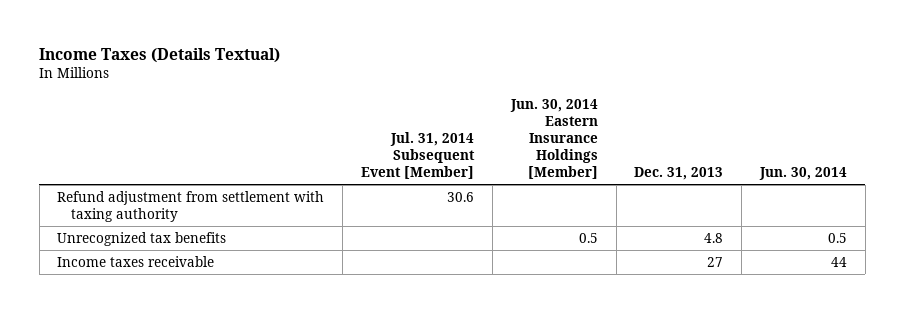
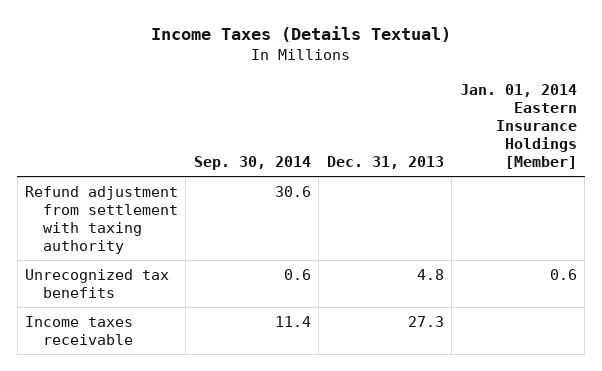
[361,132,476,180] Jul. 31, 2014 Subsequent Event [Member] -> none
[509,99,598,180] Jun. 30, 2014 Eastern Insurance Holdings [Member] -> none
[759,167,848,181] Jun. 30, 2014 -> none
none -> [193,156,311,171] Sep. 30, 2014
none -> [459,84,577,170] Jan. 01, 2014 Eastern Insurance Holdings [Member]
[707,257,724,268] 27 -> [407,315,444,327] 27.3

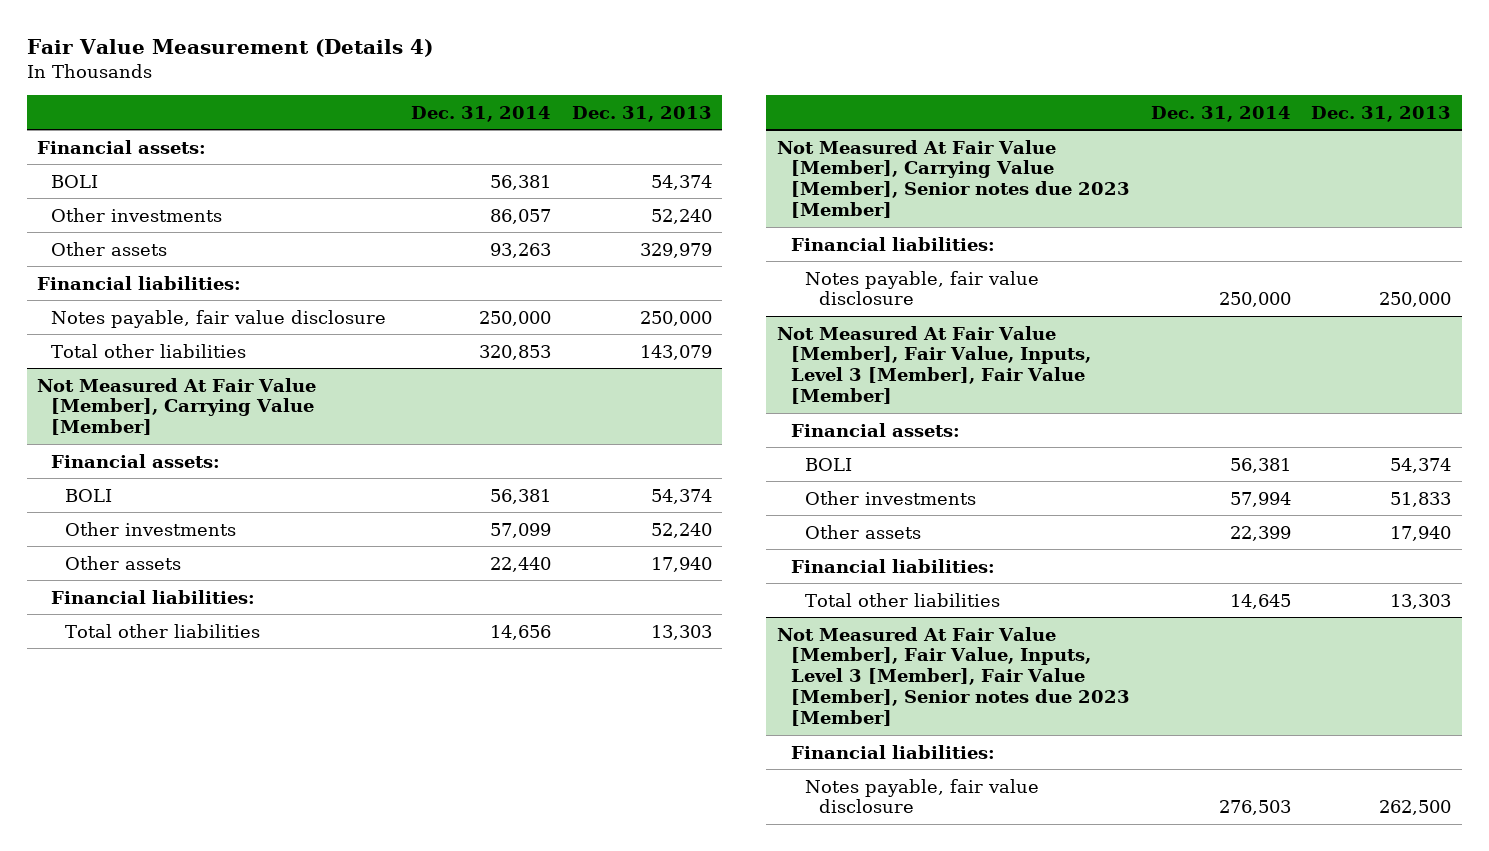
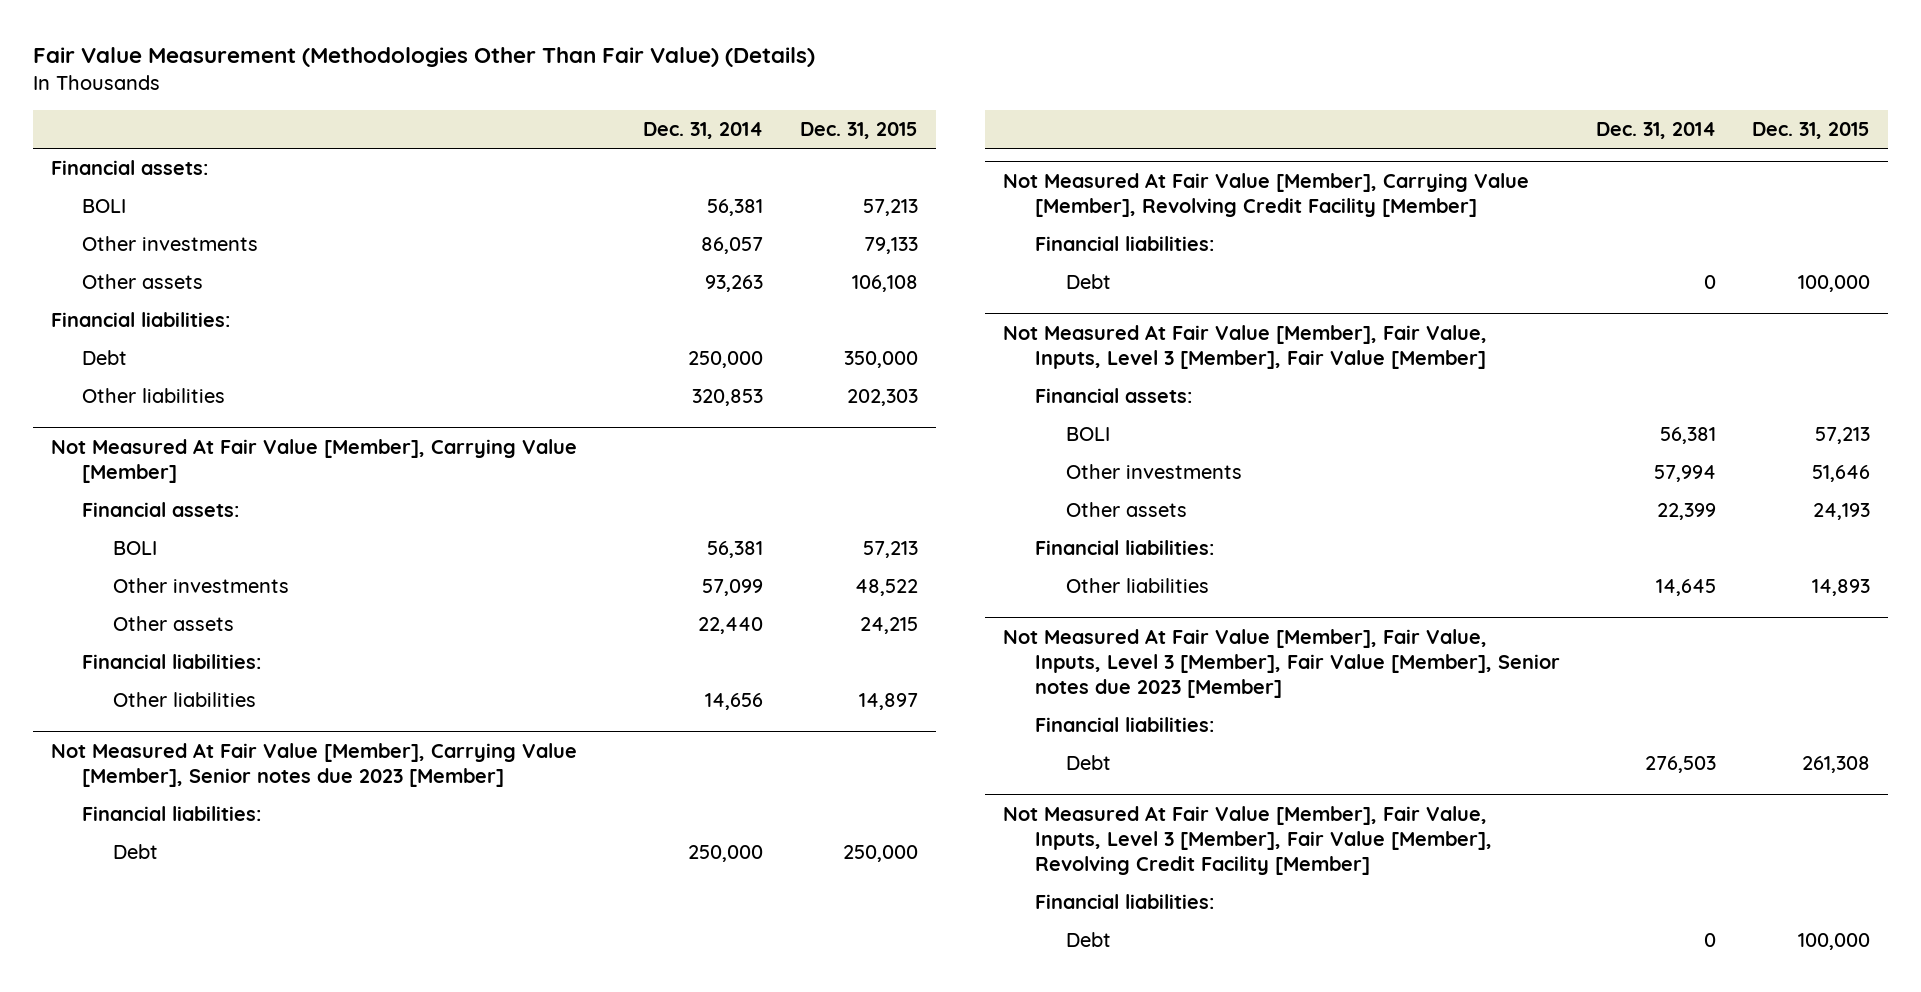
[26,38,433,57] Fair Value Measurement (Details 4) -> [32,47,815,68] Fair Value Measurement (Methodologies Other Than Fair Value) (Details)
[571,105,712,122] Dec. 31, 2013 -> none
none -> [799,121,918,139] Dec. 31, 2015
[51,309,387,328] Notes payable, fair value disclosure -> none
none -> [82,350,128,366] Debt
[51,343,247,358] Total other liabilities -> [82,388,226,404] Other liabilities
[65,623,261,638] Total other liabilities -> [113,692,257,708] Other liabilities
[804,270,1039,306] Notes payable, fair value disclosure -> none
none -> [113,844,159,860] Debt
none -> [1003,172,1530,217] Not Measured At Fair Value [Member], Carrying Value [Member], Revolving Credit Facility [Member]
none -> [1034,236,1214,252] Financial liabilities:
none -> [1065,274,1111,290] Debt
[804,592,1000,607] Total other liabilities -> [1065,578,1209,594] Other liabilities
[804,778,1039,814] Notes payable, fair value disclosure -> [1065,755,1111,771] Debt
none -> [1003,805,1492,875] Not Measured At Fair Value [Member], Fair Value, Inputs, Level 3 [Member], Fair Value [Member], Revolving Credit Facility [Member]
none -> [1034,894,1214,910] Financial liabilities:
none -> [1065,932,1111,948] Debt

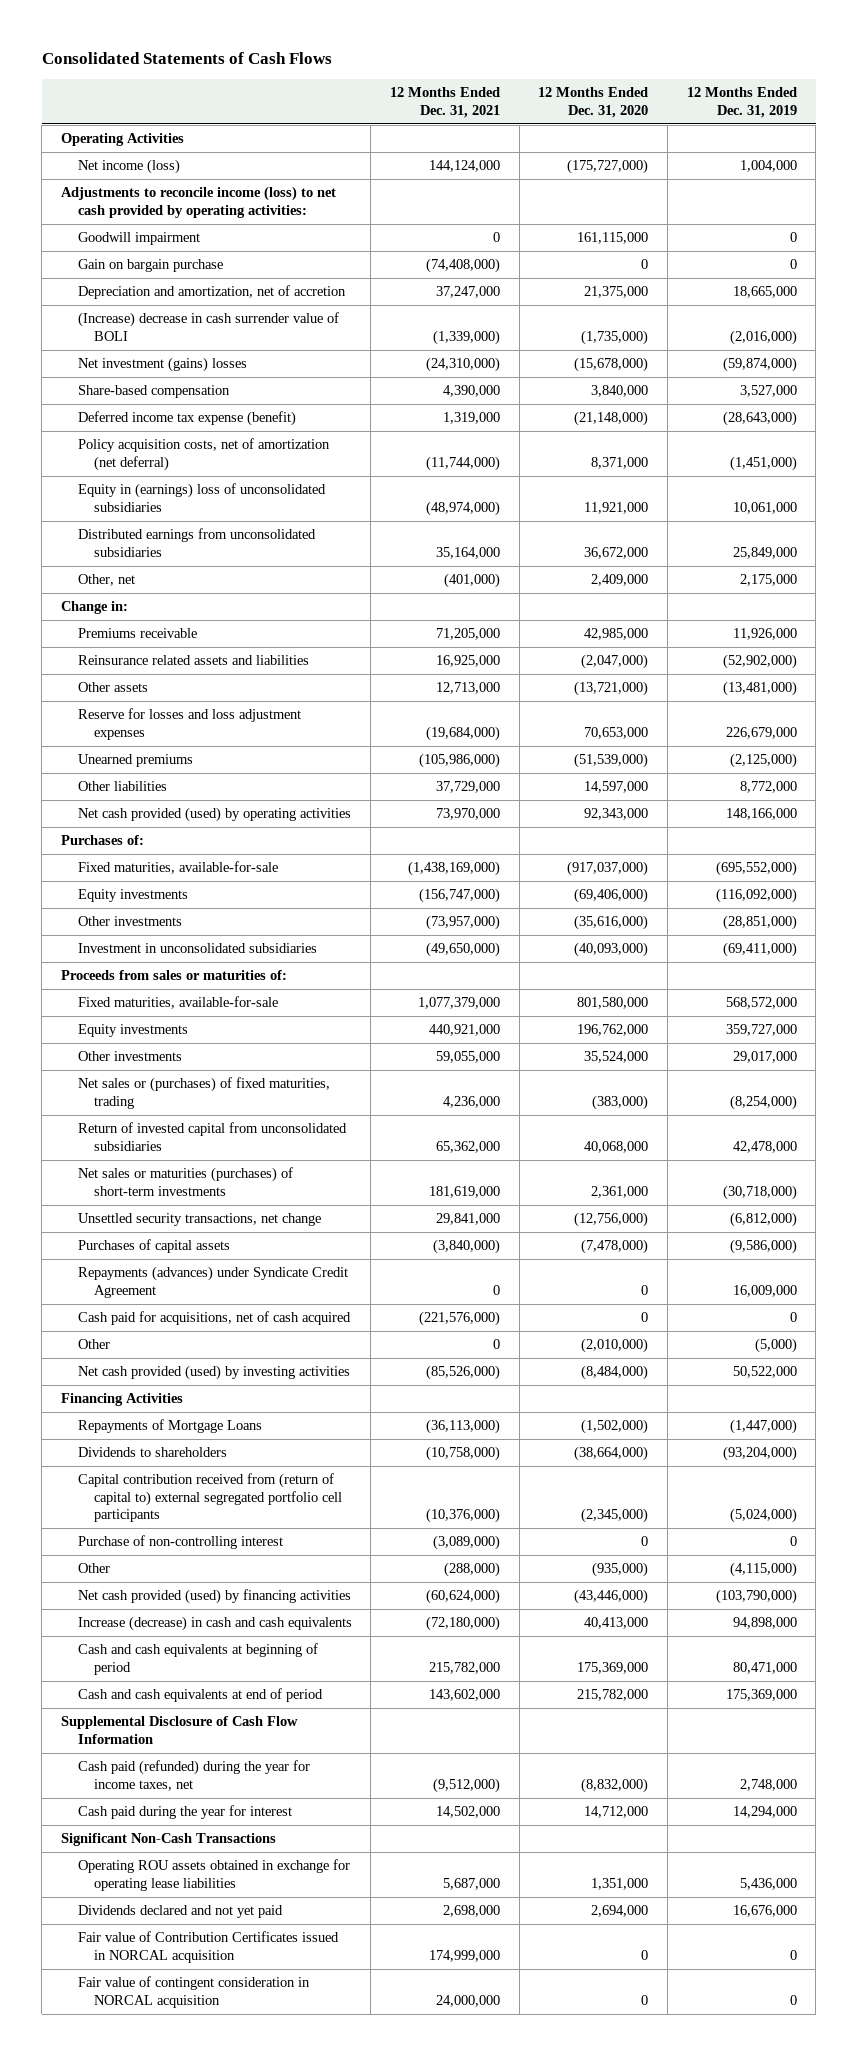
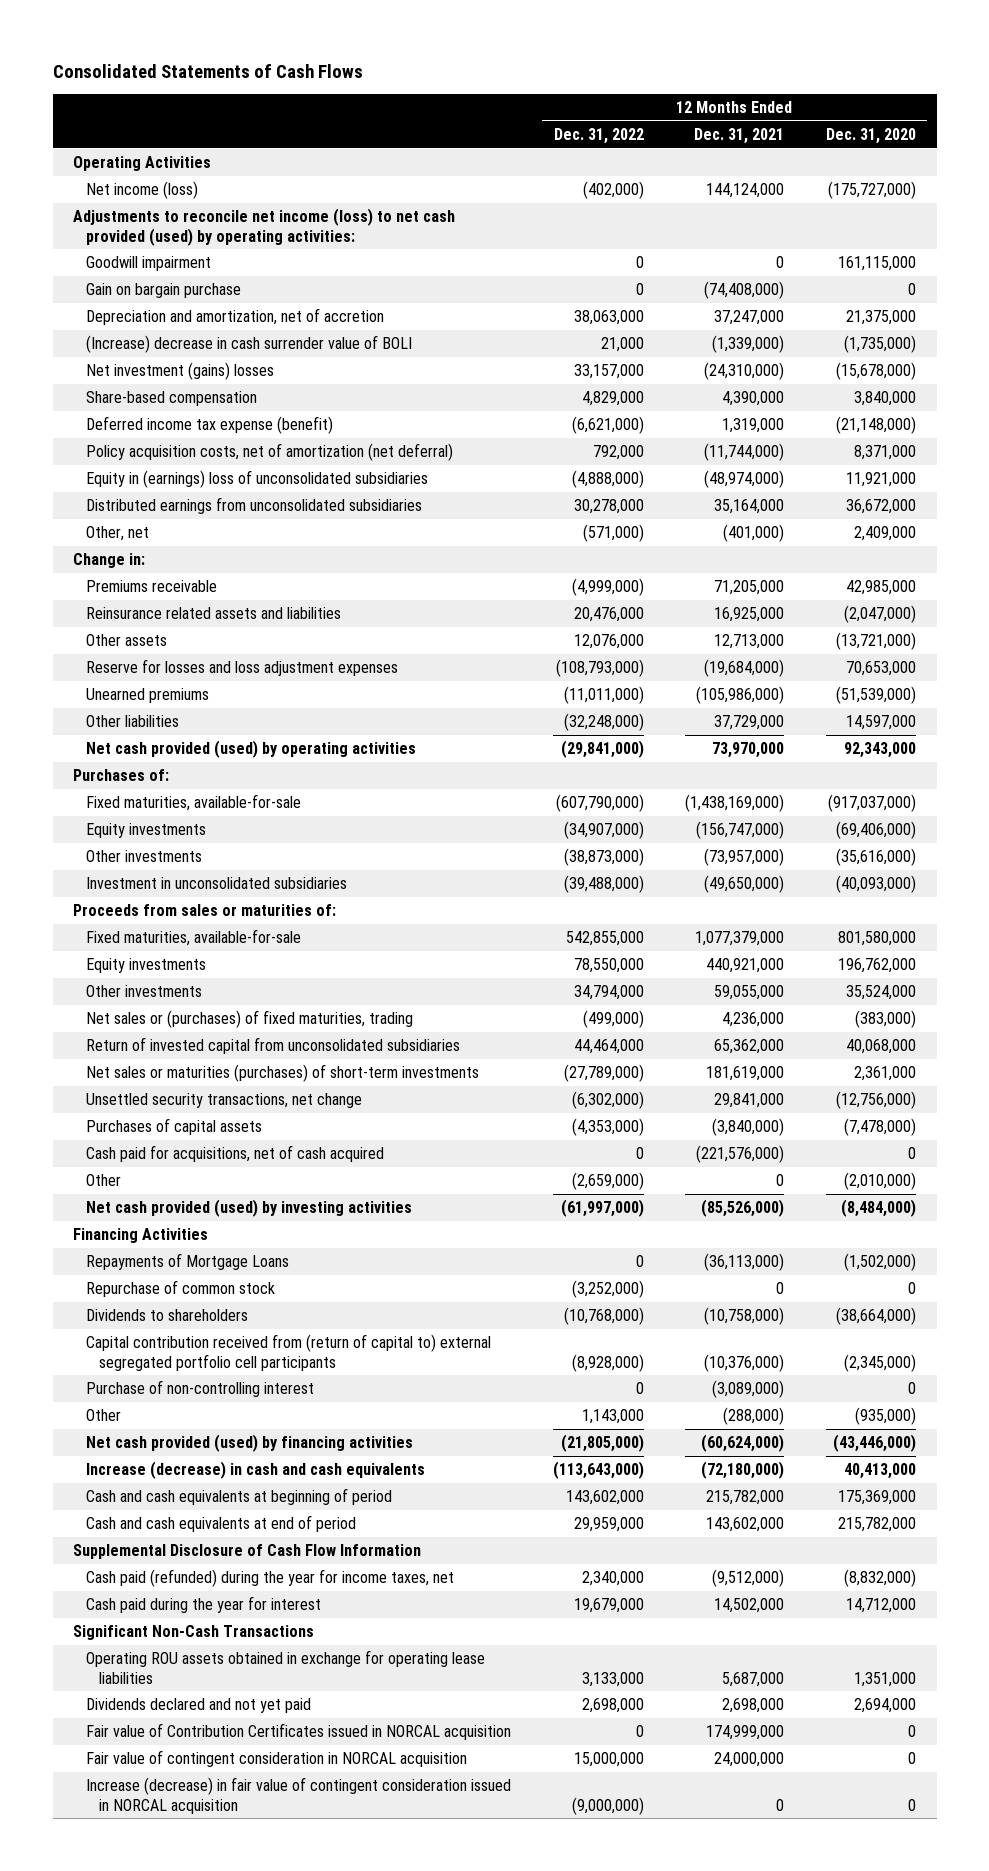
[686,87,797,118] 12 Months Ended Dec. 31, 2019 -> none
none -> [553,127,644,144] Dec. 31, 2022
[60,186,336,218] Adjustments to reconcile income (loss) to net cash provided by operating activities: -> [73,208,456,246] Adjustments to reconcile net income (loss) to net cash provided (used) by operating activities:
[77,1266,348,1298] Repayments (advances) under Syndicate Credit Agreement -> none
none -> [86,1280,276,1298] Repurchase of common stock
none -> [86,1777,512,1814] Increase (decrease) in fair value of contingent consideration issued in NORCAL acquisition

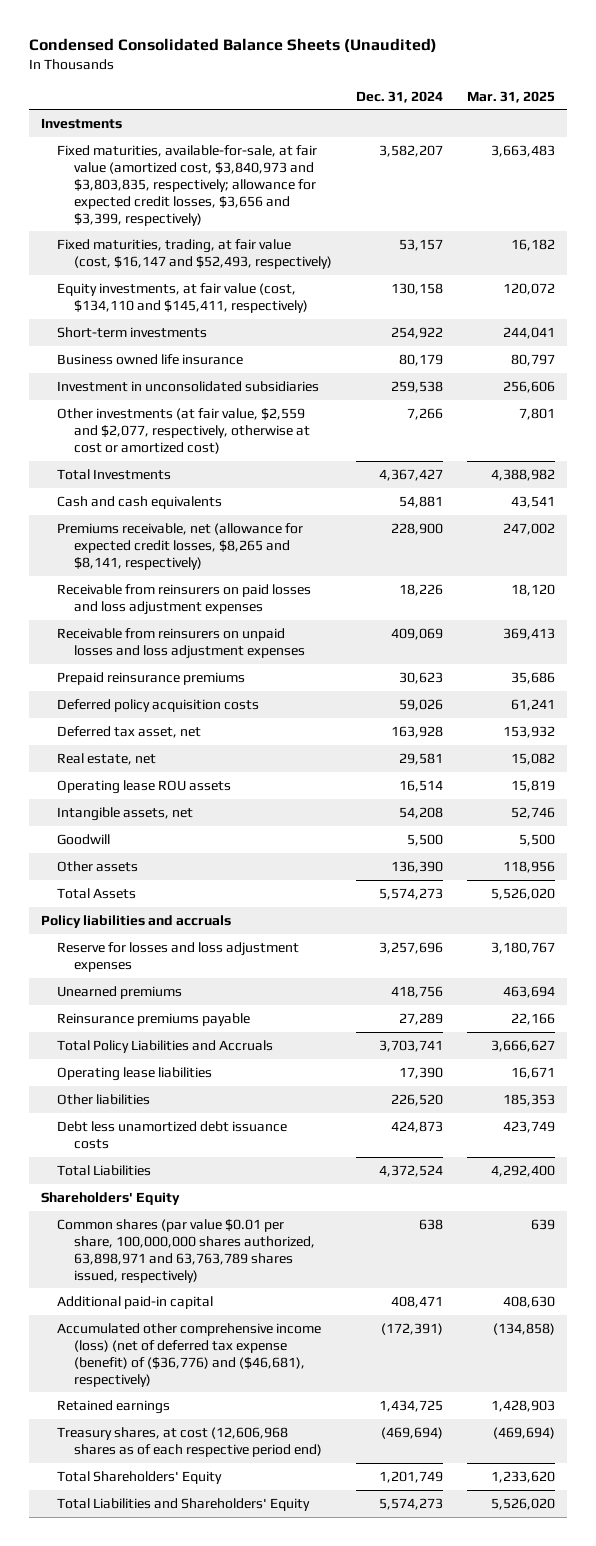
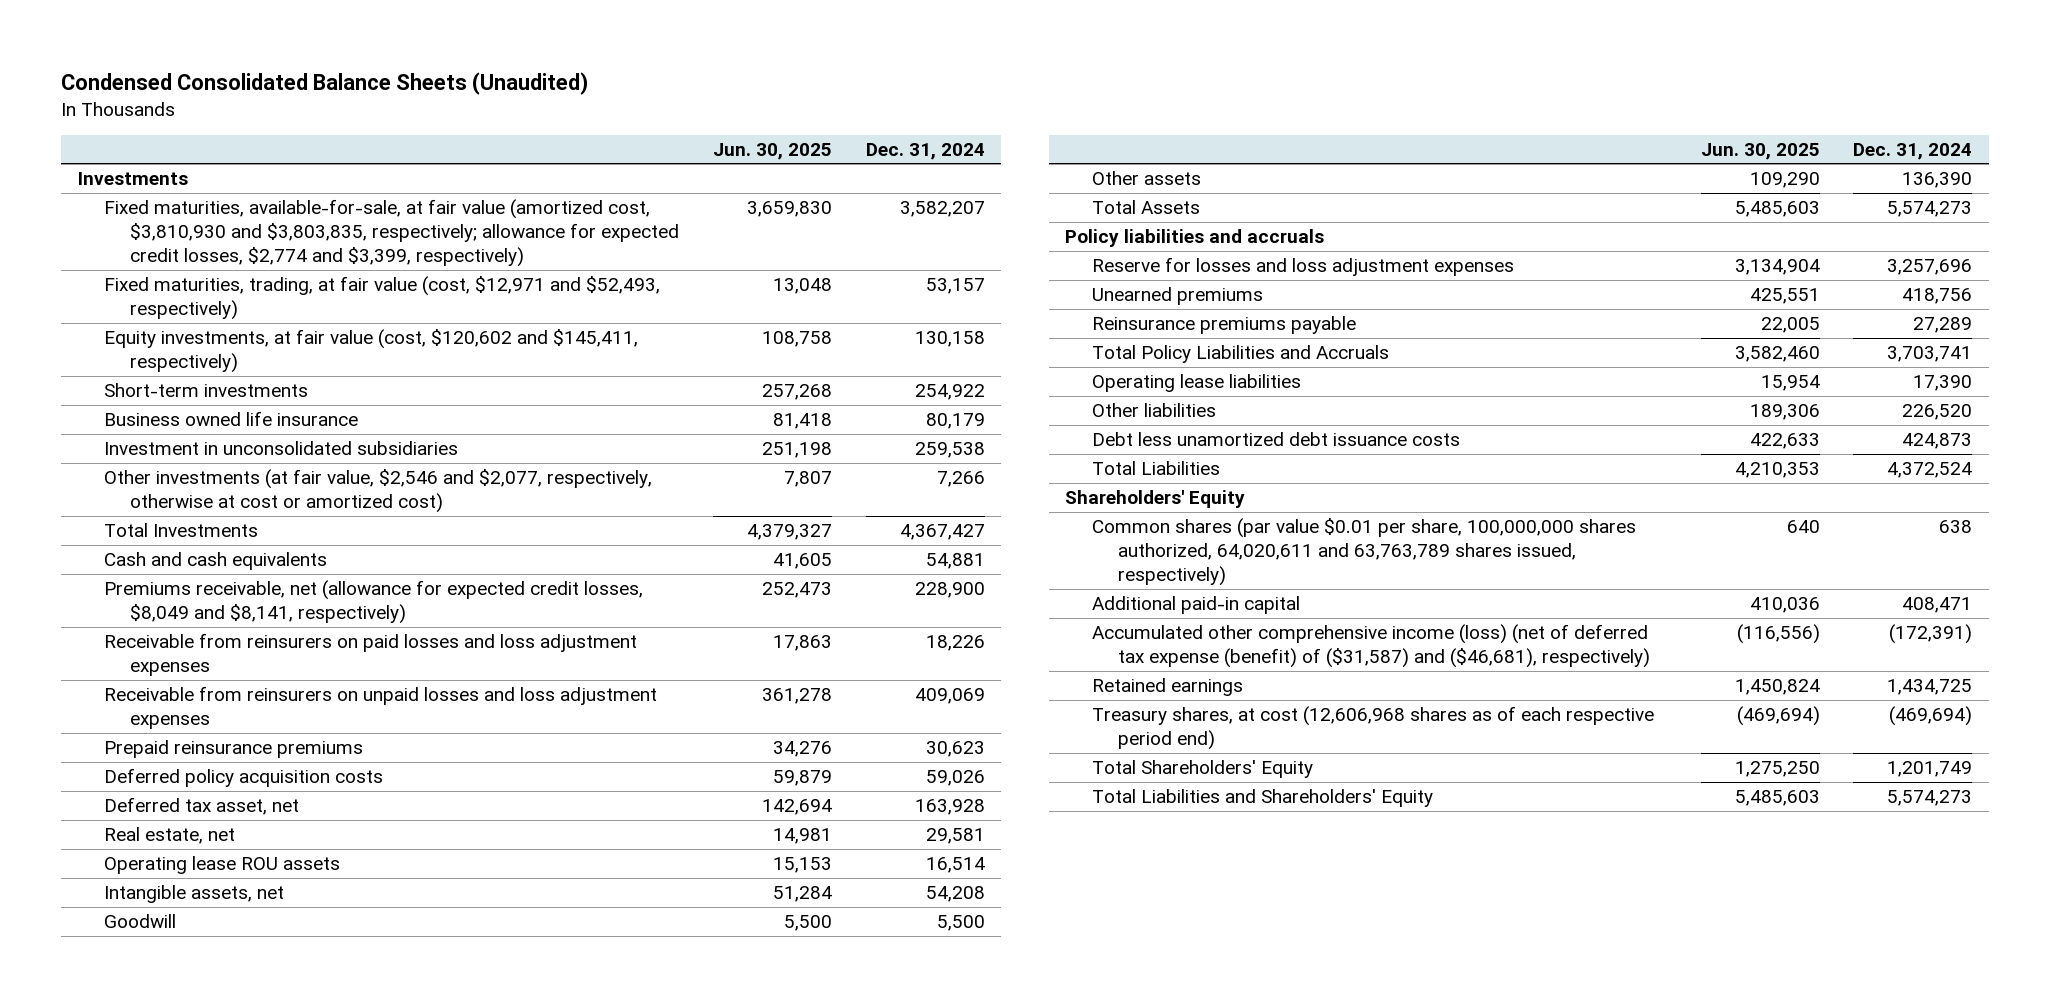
[466,90,555,103] Mar. 31, 2025 -> none
none -> [713,142,833,160] Jun. 30, 2025
[57,144,318,226] Fixed maturities, available-for-sale, at fair value (amortized cost, $3,840,973 and $3,803,835, respectively; allowance for expected credit losses, $3,656 and $3,399, respectively) -> [104,199,680,268] Fixed maturities, available-for-sale, at fair value (amortized cost, $3,810,930 and $3,803,835, respectively; allowance for expected credit losses, $2,774 and $3,399, respectively)
[57,238,332,269] Fixed maturities, trading, at fair value (cost, $16,147 and $52,493, respectively) -> [104,276,661,321] Fixed maturities, trading, at fair value (cost, $12,971 and $52,493, respectively)
[57,282,308,313] Equity investments, at fair value (cost, $134,110 and $145,411, respectively) -> [104,329,639,374] Equity investments, at fair value (cost, $120,602 and $145,411, respectively)
[57,407,310,454] Other investments (at fair value, $2,559 and $2,077, respectively, otherwise at cost or amortized cost) -> [104,469,653,514] Other investments (at fair value, $2,546 and $2,077, respectively, otherwise at cost or amortized cost)
[57,522,304,570] Premiums receivable, net (allowance for expected credit losses, $8,265 and $8,141, respectively) -> [104,580,644,625] Premiums receivable, net (allowance for expected credit losses, $8,049 and $8,141, respectively)
[57,1218,315,1283] Common shares (par value $0.01 per share, 100,000,000 shares authorized, 63,898,971 and 63,763,789 shares issued, respectively) -> [1091,518,1636,587] Common shares (par value $0.01 per share, 100,000,000 shares authorized, 64,020,611 and 63,763,789 shares issued, respectively)
[57,1322,322,1387] Accumulated other comprehensive income (loss) (net of deferred tax expense (benefit) of ($36,776) and ($46,681), respectively) -> [1091,624,1651,669] Accumulated other comprehensive income (loss) (net of deferred tax expense (benefit) of ($31,587) and ($46,681), respectively)

